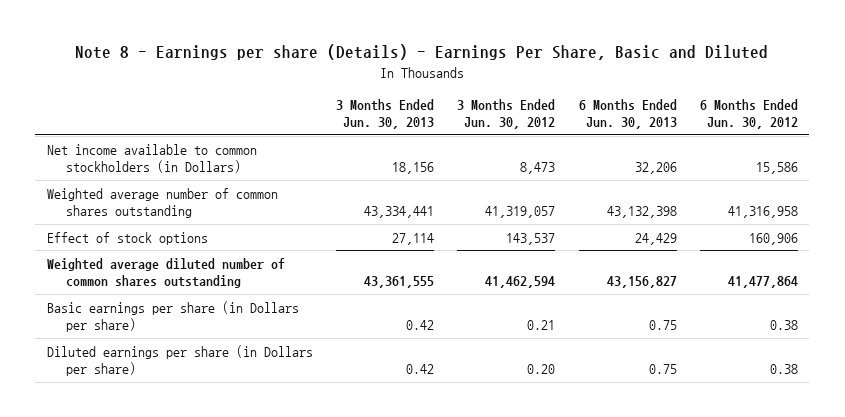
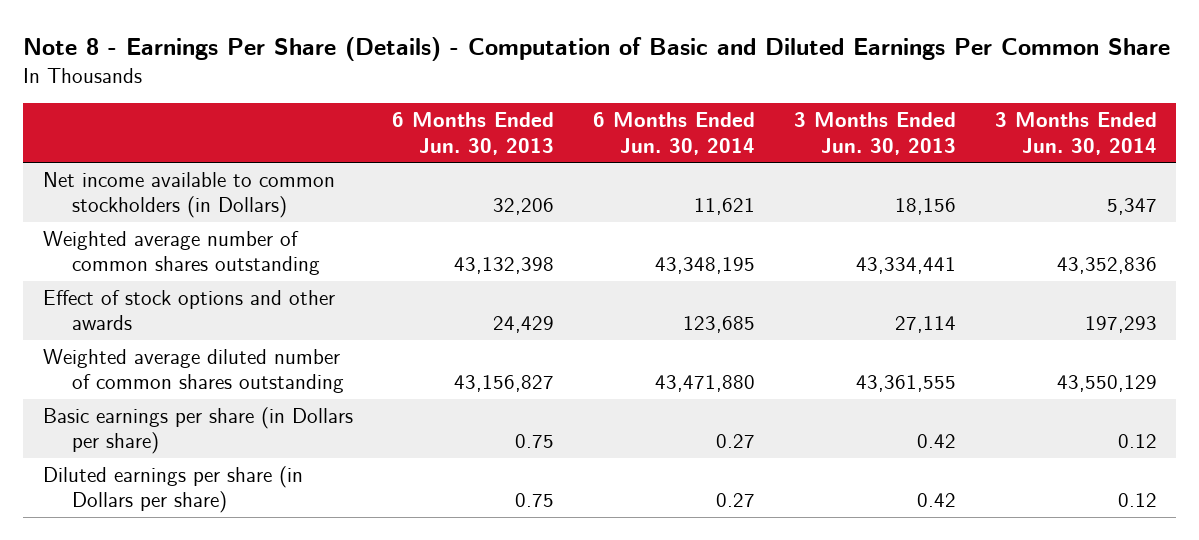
[75,44,769,61] Note 8 - Earnings per share (Details) - Earnings Per Share, Basic and Diluted -> [23,37,1171,62] Note 8 - Earnings Per Share (Details) - Computation of Basic and Diluted Earnings Per Common Share
[457,98,556,129] 3 Months Ended Jun. 30, 2012 -> none
[699,98,798,129] 6 Months Ended Jun. 30, 2012 -> none
none -> [592,112,755,155] 6 Months Ended Jun. 30, 2014
none -> [994,112,1157,155] 3 Months Ended Jun. 30, 2014
[46,231,208,245] Effect of stock options -> [42,289,335,331] Effect of stock options and other awards

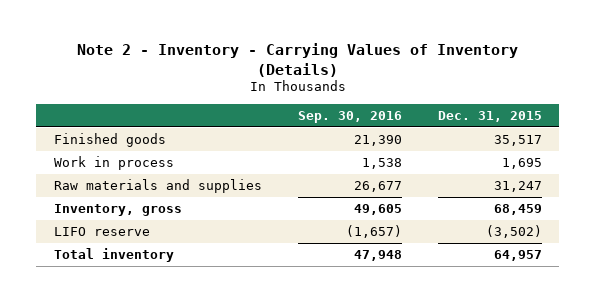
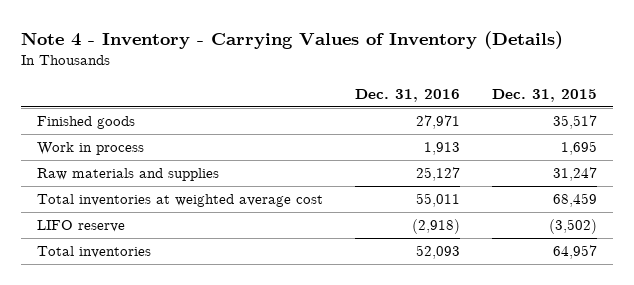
[76,43,518,77] Note 2 - Inventory - Carrying Values of Inventory (Details) -> [21,30,564,49] Note 4 - Inventory - Carrying Values of Inventory (Details)
[297,111,402,124] Sep. 30, 2016 -> none
none -> [354,88,460,102] Dec. 31, 2016
[53,204,182,217] Inventory, gross -> [37,194,324,208] Total inventories at weighted average cost
[53,248,174,263] Total inventory -> [37,246,152,259] Total inventories

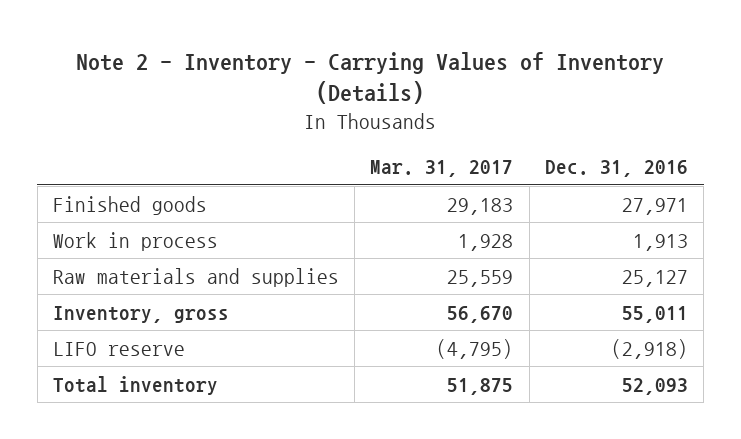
[21,30,564,49] Note 4 - Inventory - Carrying Values of Inventory (Details) -> [76,51,665,105] Note 2 - Inventory - Carrying Values of Inventory (Details)
[491,88,597,102] Dec. 31, 2015 -> none
none -> [370,159,514,177] Mar. 31, 2017
[37,194,324,208] Total inventories at weighted average cost -> [53,305,230,323] Inventory, gross
[37,246,152,259] Total inventories -> [53,375,219,395] Total inventory

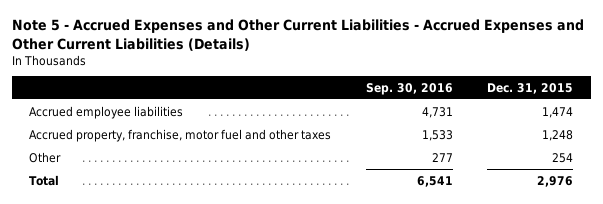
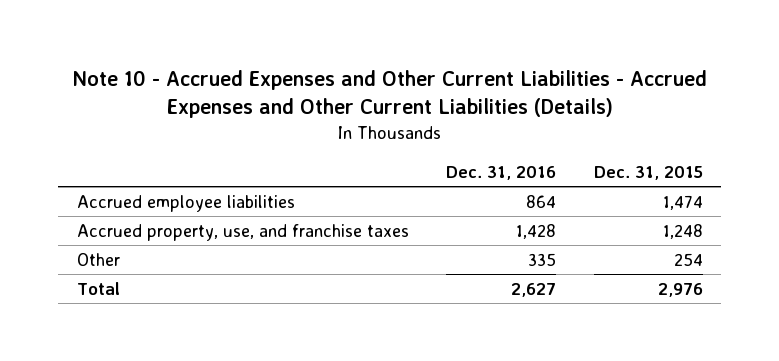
[12,19,585,51] Note 5 - Accrued Expenses and Other Current Liabilities - Accrued Expenses and Other Current Liabilities (Details) -> [71,70,707,119] Note 10 - Accrued Expenses and Other Current Liabilities - Accrued Expenses and Other Current Liabilities (Details)
[365,82,453,95] Sep. 30, 2016 -> none
none -> [446,165,557,180] Dec. 31, 2016
[29,128,332,142] Accrued property, franchise, motor fuel and other taxes -> [76,223,409,241] Accrued property, use, and franchise taxes

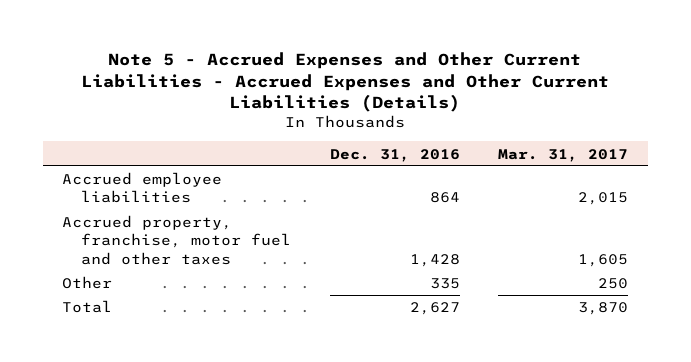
[71,70,707,119] Note 10 - Accrued Expenses and Other Current Liabilities - Accrued Expenses and Other Current Liabilities (Details) -> [81,51,610,113] Note 5 - Accrued Expenses and Other Current Liabilities - Accrued Expenses and Other Current Liabilities (Details)
[593,165,703,180] Dec. 31, 2015 -> none
none -> [498,148,629,162] Mar. 31, 2017
[76,223,409,241] Accrued property, use, and franchise taxes -> [62,215,291,265] Accrued property, franchise, motor fuel and other taxes

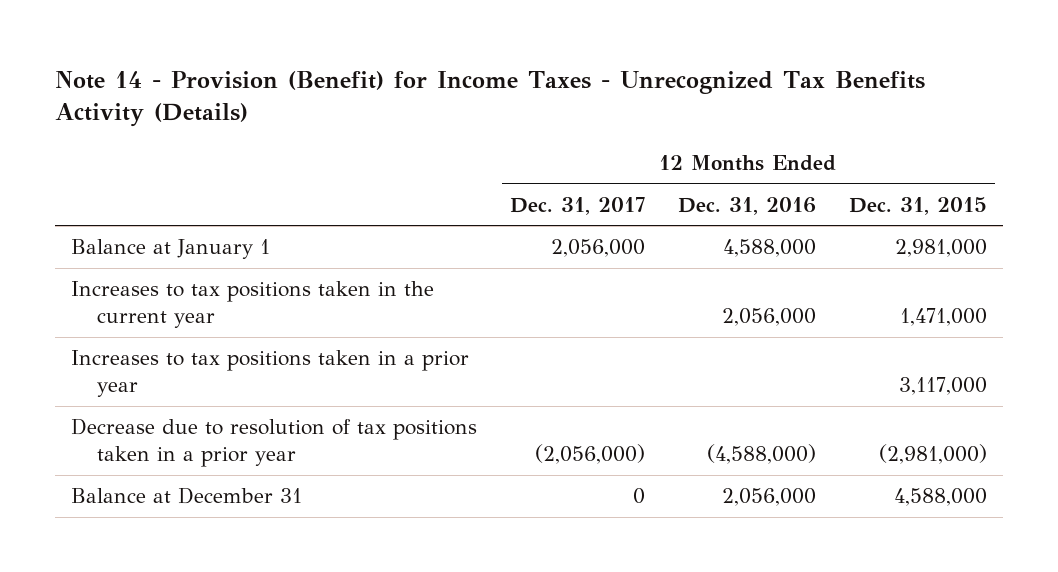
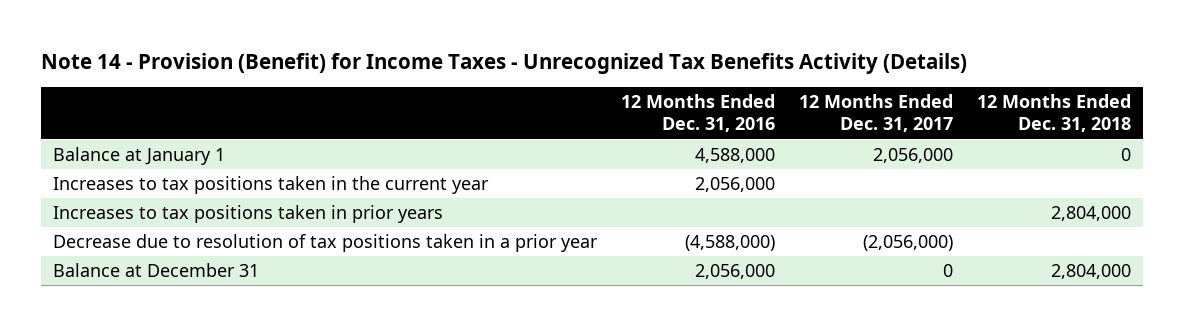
[848,196,987,215] Dec. 31, 2015 -> none
none -> [976,93,1131,133] 12 Months Ended Dec. 31, 2018
[71,350,470,398] Increases to tax positions taken in a prior year -> [52,205,443,224] Increases to tax positions taken in prior years

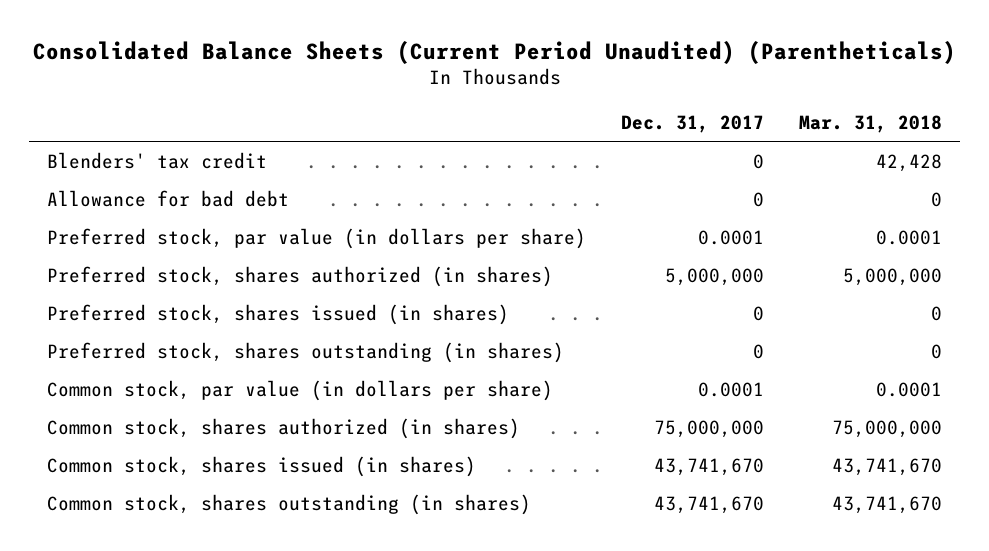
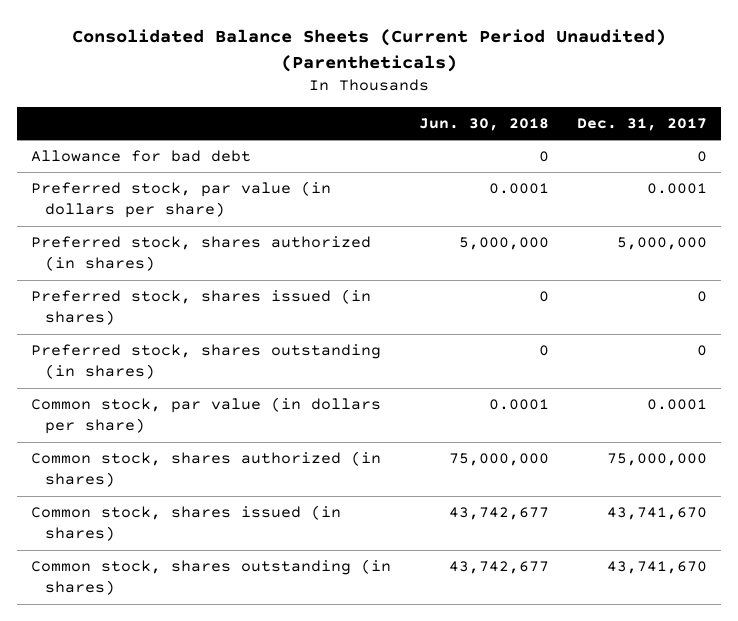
[799,114,943,133] Mar. 31, 2018 -> none
none -> [418,118,549,132] Jun. 30, 2018
[46,151,267,169] Blenders' tax credit -> none

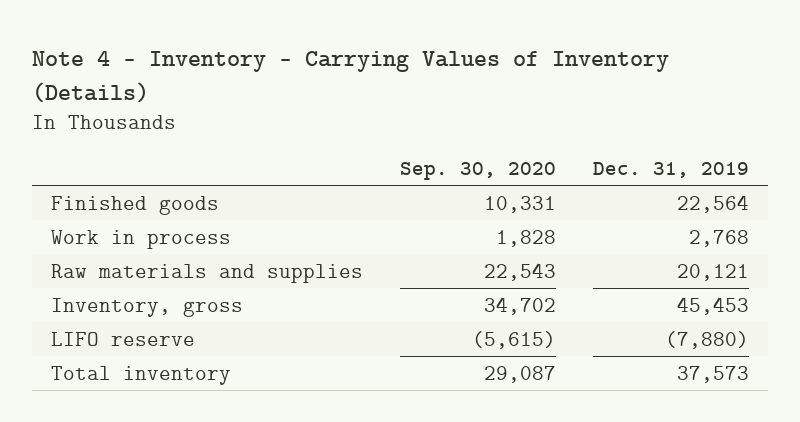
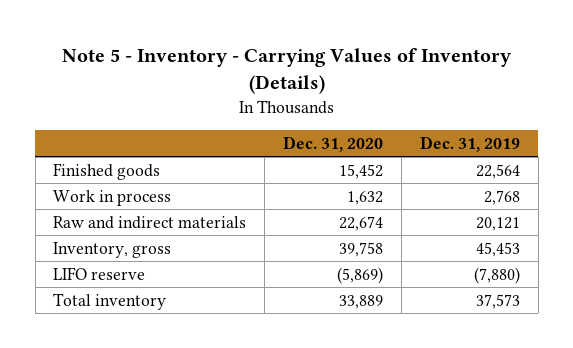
[32,51,670,103] Note 4 - Inventory - Carrying Values of Inventory (Details) -> [61,48,512,95] Note 5 - Inventory - Carrying Values of Inventory (Details)
[400,161,557,180] Sep. 30, 2020 -> none
none -> [283,135,384,152] Dec. 31, 2020
[51,263,364,283] Raw materials and supplies -> [53,215,247,229] Raw and indirect materials

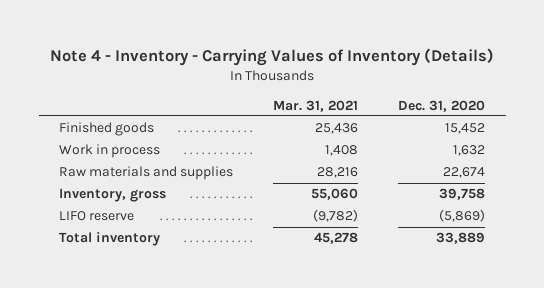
[61,48,512,95] Note 5 - Inventory - Carrying Values of Inventory (Details) -> [50,47,495,66] Note 4 - Inventory - Carrying Values of Inventory (Details)
[419,135,520,152] Dec. 31, 2019 -> none
none -> [273,99,359,112] Mar. 31, 2021
[53,215,247,229] Raw and indirect materials -> [58,166,233,181] Raw materials and supplies

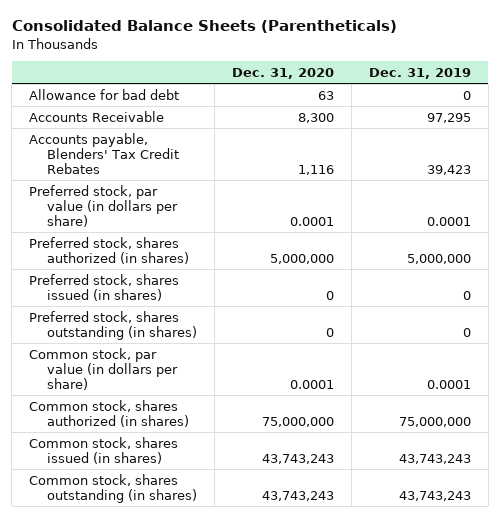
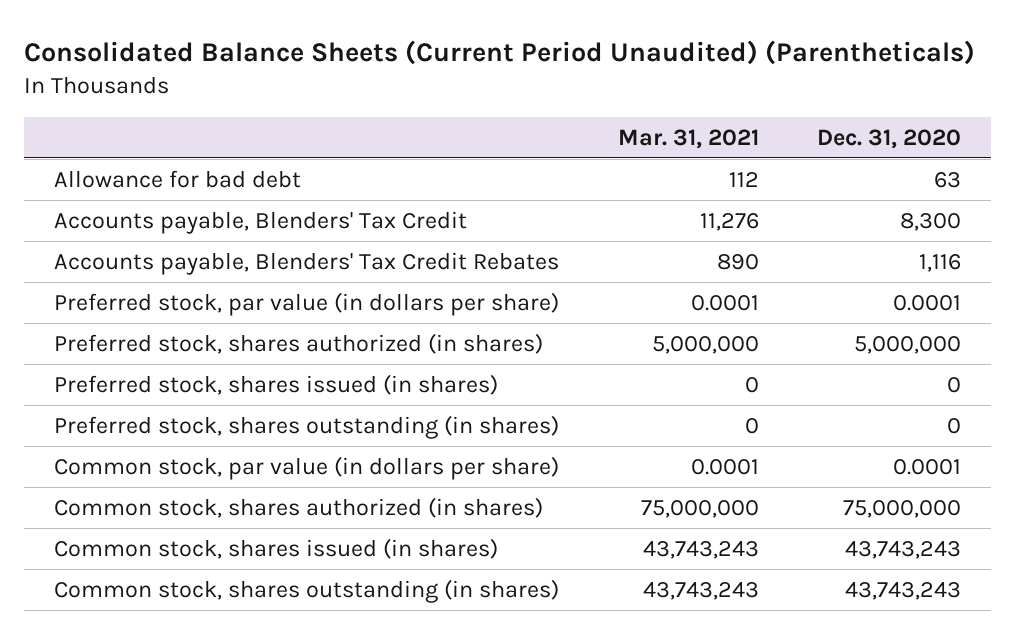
[11,20,397,34] Consolidated Balance Sheets (Parentheticals) -> [24,40,976,66] Consolidated Balance Sheets (Current Period Unaudited) (Parentheticals)
[368,67,471,79] Dec. 31, 2019 -> none
none -> [617,128,759,149] Mar. 31, 2021
[29,110,165,122] Accounts Receivable -> [53,210,467,234] Accounts payable, Blenders' Tax Credit

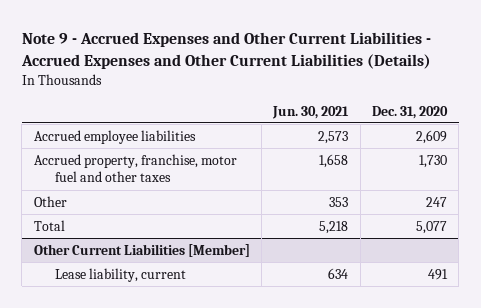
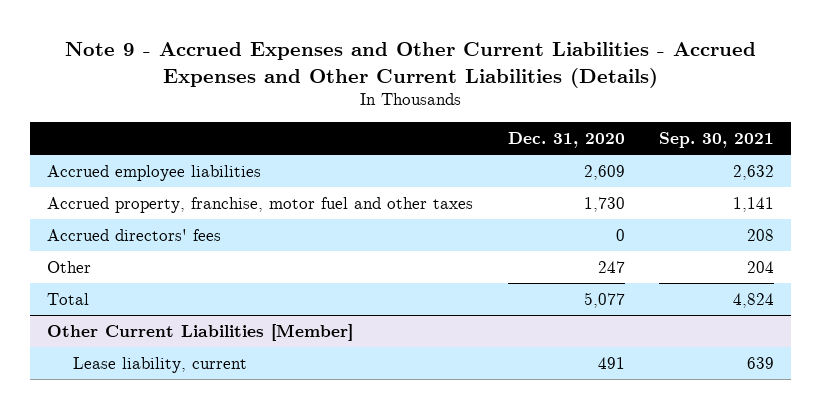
[272,105,350,119] Jun. 30, 2021 -> none
none -> [659,132,775,149] Sep. 30, 2021
none -> [47,228,222,241] Accrued directors' fees

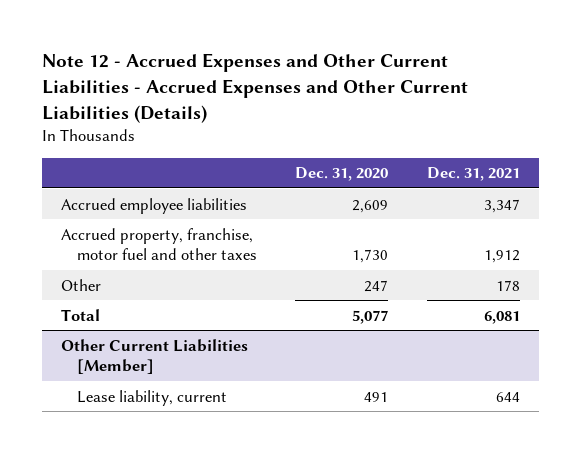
[64,42,756,88] Note 9 - Accrued Expenses and Other Current Liabilities - Accrued Expenses and Other Current Liabilities (Details) -> [41,53,468,123] Note 12 - Accrued Expenses and Other Current Liabilities - Accrued Expenses and Other Current Liabilities (Details)
[659,132,775,149] Sep. 30, 2021 -> none
none -> [426,167,520,182] Dec. 31, 2021
[47,228,222,241] Accrued directors' fees -> none

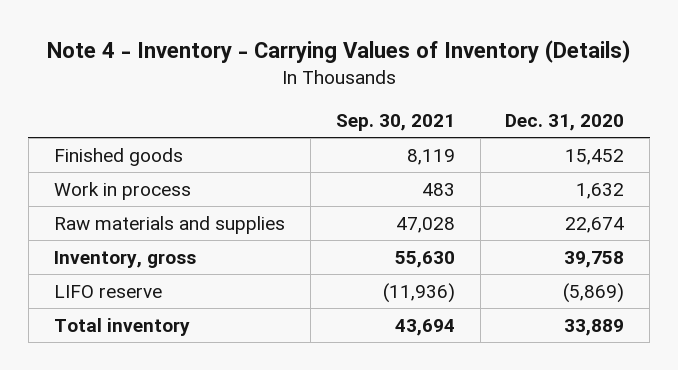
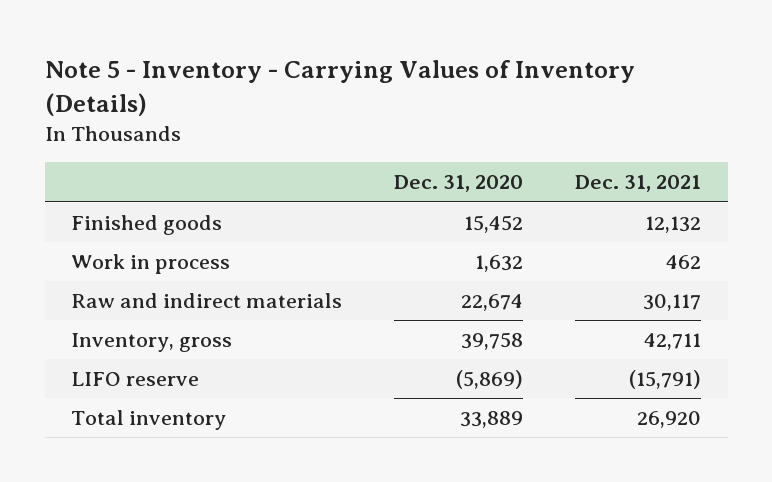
[47,39,632,63] Note 4 - Inventory - Carrying Values of Inventory (Details) -> [44,60,635,116] Note 5 - Inventory - Carrying Values of Inventory (Details)
[335,113,455,131] Sep. 30, 2021 -> none
none -> [575,175,702,193] Dec. 31, 2021
[53,215,285,234] Raw materials and supplies -> [70,293,342,309] Raw and indirect materials

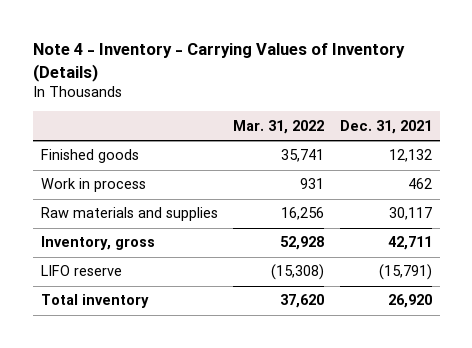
[44,60,635,116] Note 5 - Inventory - Carrying Values of Inventory (Details) -> [32,43,405,82] Note 4 - Inventory - Carrying Values of Inventory (Details)
[394,175,524,193] Dec. 31, 2020 -> none
none -> [233,119,325,134] Mar. 31, 2022
[70,293,342,309] Raw and indirect materials -> [40,207,218,222] Raw materials and supplies

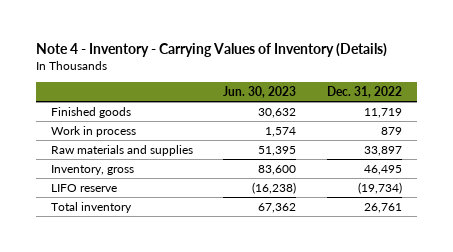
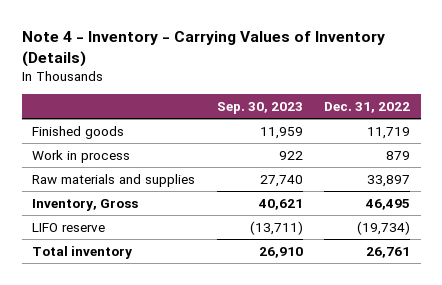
[223,85,297,98] Jun. 30, 2023 -> none
none -> [216,102,303,115] Sep. 30, 2023
[50,164,134,175] Inventory, gross -> [32,198,139,211] Inventory, Gross

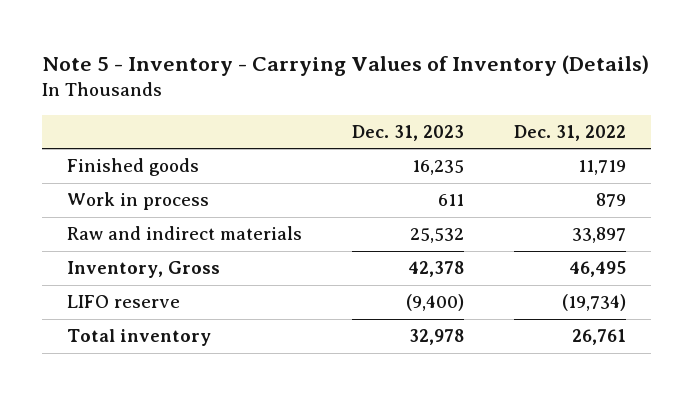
[21,31,385,67] Note 4 - Inventory - Carrying Values of Inventory (Details) -> [41,54,649,76] Note 5 - Inventory - Carrying Values of Inventory (Details)
[216,102,303,115] Sep. 30, 2023 -> none
none -> [352,124,465,141] Dec. 31, 2023
[32,173,196,187] Raw materials and supplies -> [66,226,302,241] Raw and indirect materials

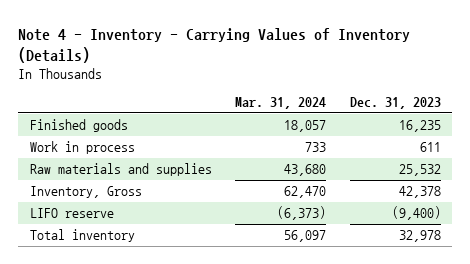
[41,54,649,76] Note 5 - Inventory - Carrying Values of Inventory (Details) -> [17,27,410,63] Note 4 - Inventory - Carrying Values of Inventory (Details)
[514,124,627,141] Dec. 31, 2022 -> none
none -> [235,97,327,110] Mar. 31, 2024
[66,226,302,241] Raw and indirect materials -> [29,163,212,177] Raw materials and supplies

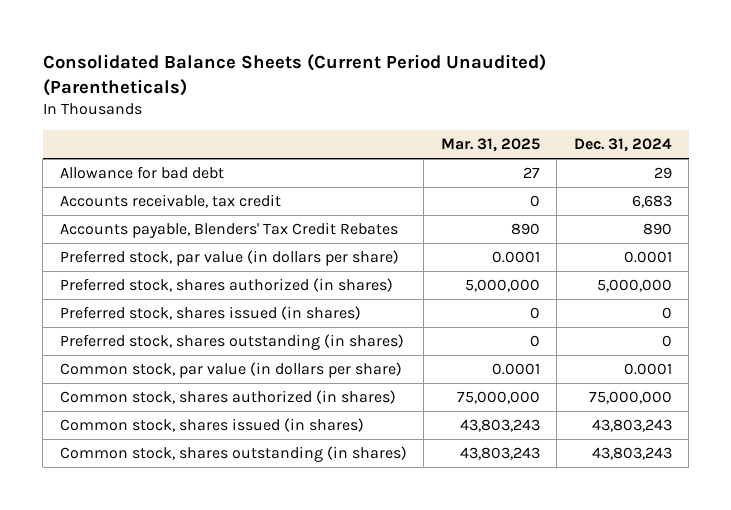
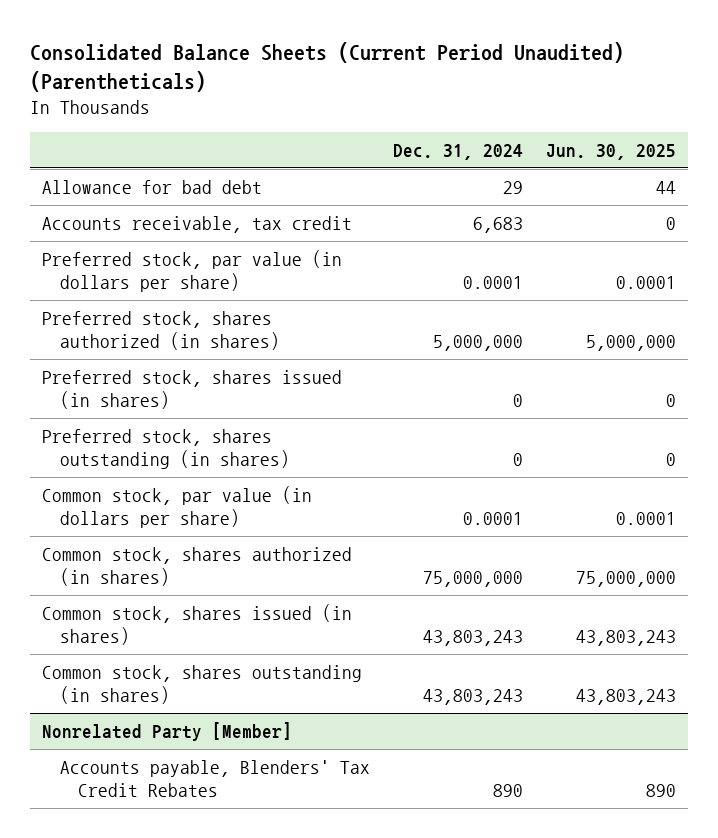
[440,138,540,153] Mar. 31, 2025 -> none
none -> [546,143,677,160] Jun. 30, 2025
[59,221,398,238] Accounts payable, Blenders' Tax Credit Rebates -> none
none -> [41,721,292,741] Nonrelated Party [Member]
none -> [60,759,371,797] Accounts payable, Blenders' Tax Credit Rebates

